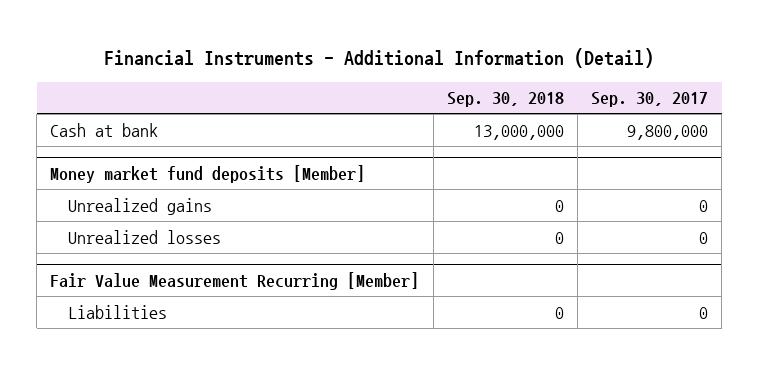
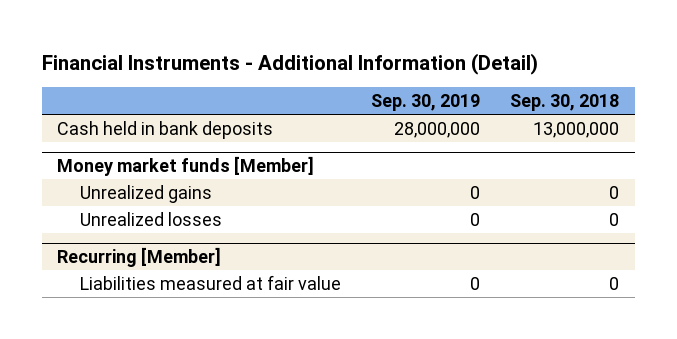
[591,92,709,108] Sep. 30, 2017 -> none
none -> [371,94,481,112] Sep. 30, 2019
[50,122,159,137] Cash at bank -> [57,120,274,139] Cash held in bank deposits
[50,164,366,183] Money market fund deposits [Member] -> [57,156,315,177] Money market funds [Member]
[50,271,420,290] Fair Value Measurement Recurring [Member] -> [57,247,222,268] Recurring [Member]
[67,304,167,319] Liabilities -> [79,274,341,290] Liabilities measured at fair value

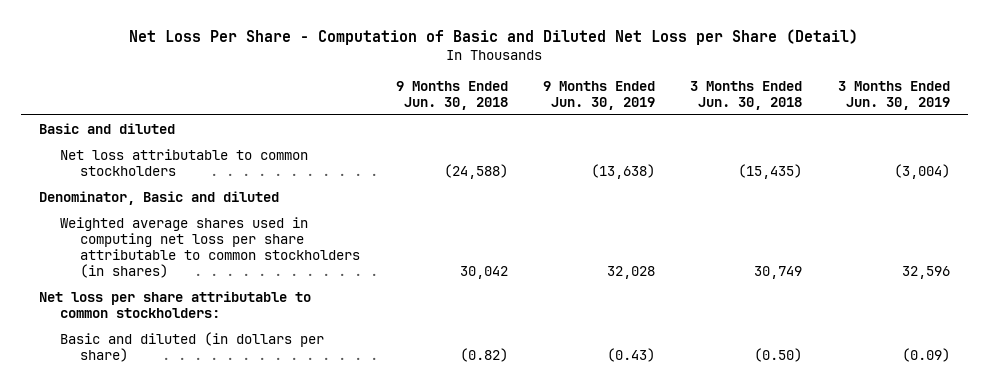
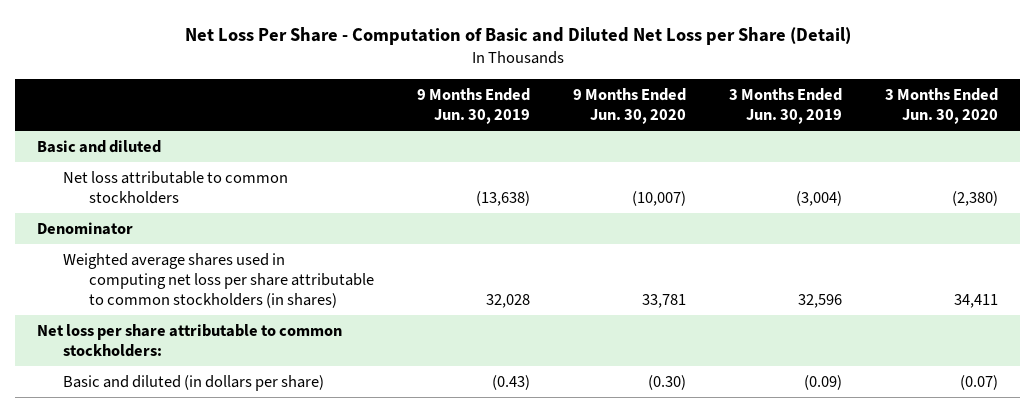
[395,80,508,110] 9 Months Ended Jun. 30, 2018 -> none
[690,80,803,110] 3 Months Ended Jun. 30, 2018 -> none
none -> [573,87,687,124] 9 Months Ended Jun. 30, 2020
none -> [885,87,999,124] 3 Months Ended Jun. 30, 2020
[38,190,279,205] Denominator, Basic and diluted -> [36,221,133,235] Denominator

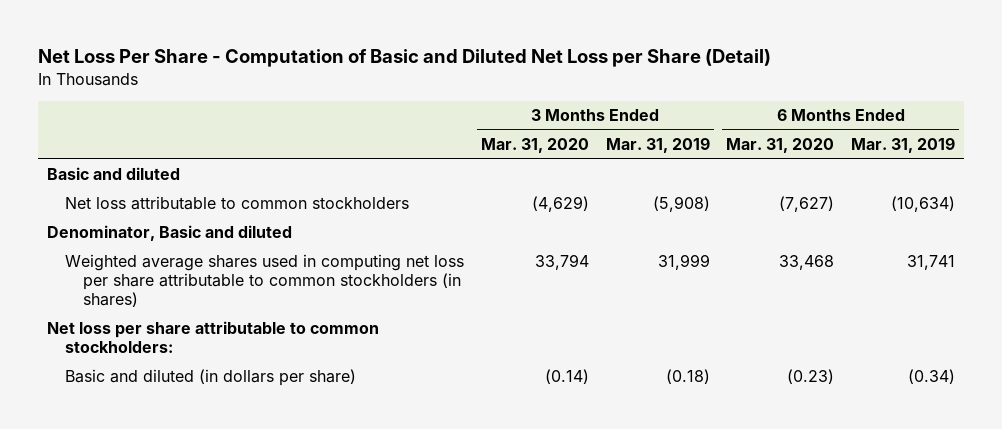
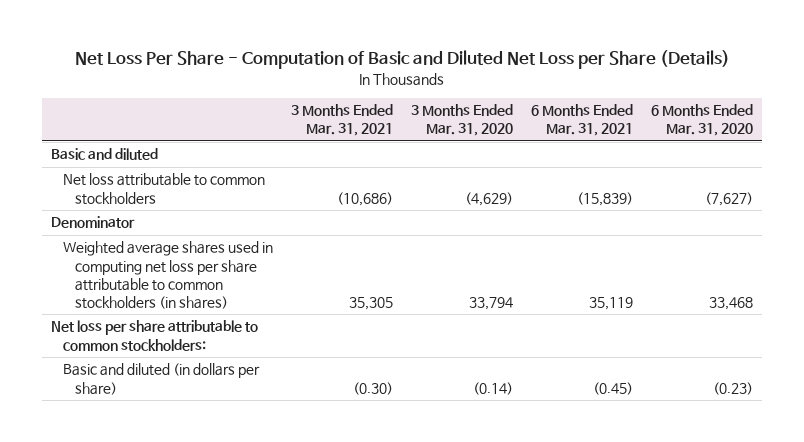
[38,49,772,68] Net Loss Per Share - Computation of Basic and Diluted Net Loss per Share (Detail) -> [75,50,731,70] Net Loss Per Share - Computation of Basic and Diluted Net Loss per Share (Details)
[605,136,710,153] Mar. 31, 2019 -> none
[851,136,956,153] Mar. 31, 2019 -> none
none -> [291,104,394,137] 3 Months Ended Mar. 31, 2021
none -> [530,104,633,137] 6 Months Ended Mar. 31, 2021
[46,225,292,242] Denominator, Basic and diluted -> [51,216,136,229] Denominator

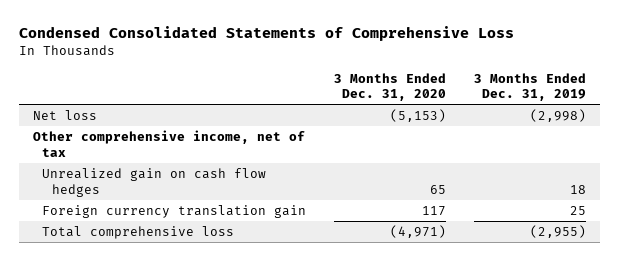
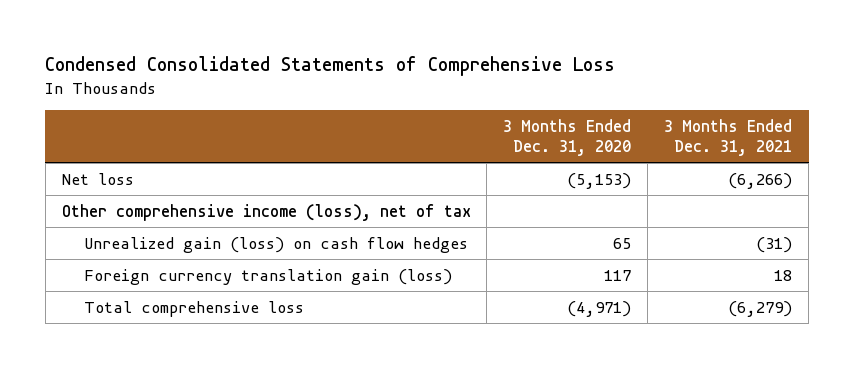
[474,72,587,102] 3 Months Ended Dec. 31, 2019 -> none
none -> [664,119,793,156] 3 Months Ended Dec. 31, 2021
[32,129,305,157] Other comprehensive income, net of tax -> [61,203,471,221] Other comprehensive income (loss), net of tax
[42,167,267,197] Unrealized gain on cash flow hedges -> [83,236,468,253] Unrealized gain (loss) on cash flow hedges
[42,204,307,218] Foreign currency translation gain -> [83,268,452,285] Foreign currency translation gain (loss)

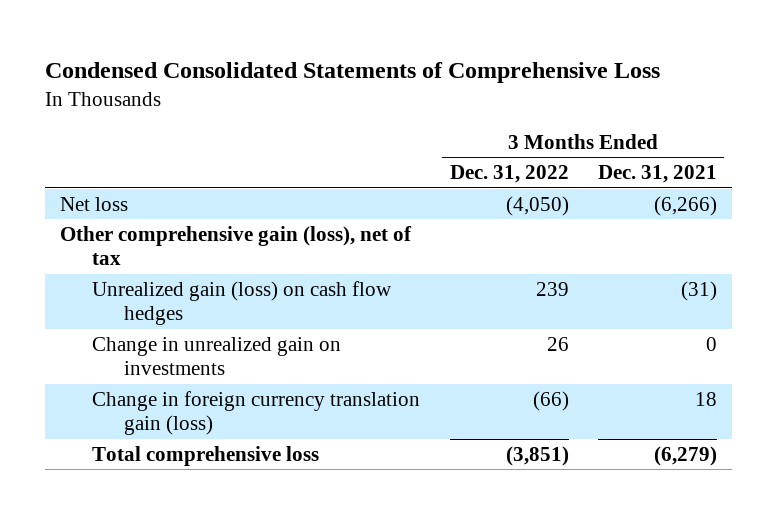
[503,119,632,156] 3 Months Ended Dec. 31, 2020 -> none
none -> [449,165,569,184] Dec. 31, 2022
[61,203,471,221] Other comprehensive income (loss), net of tax -> [59,225,412,266] Other comprehensive gain (loss), net of tax
none -> [92,336,342,376] Change in unrealized gain on investments
[83,268,452,285] Foreign currency translation gain (loss) -> [92,390,421,436] Change in foreign currency translation gain (loss)

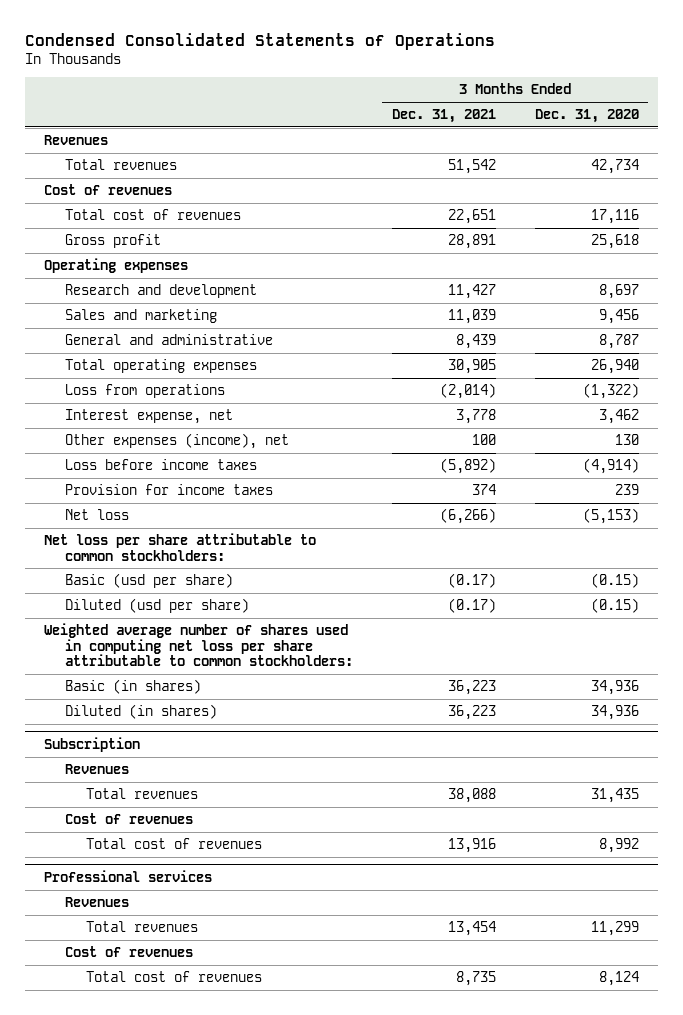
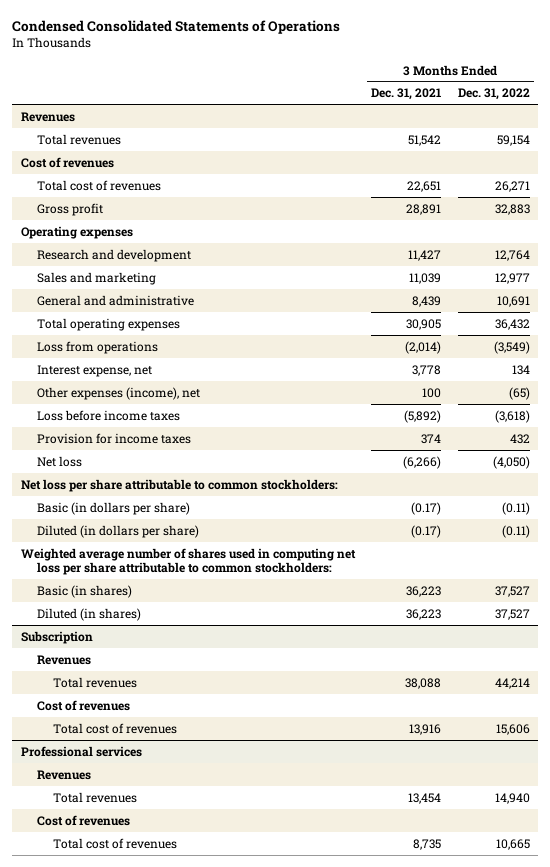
[534,109,639,124] Dec. 31, 2020 -> none
none -> [457,88,530,101] Dec. 31, 2022
[65,573,234,589] Basic (usd per share) -> [36,501,190,515] Basic (in dollars per share)
[65,598,250,614] Diluted (usd per share) -> [36,524,199,538] Diluted (in dollars per share)

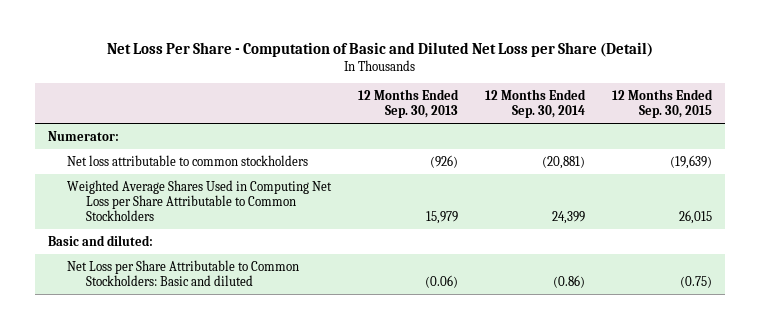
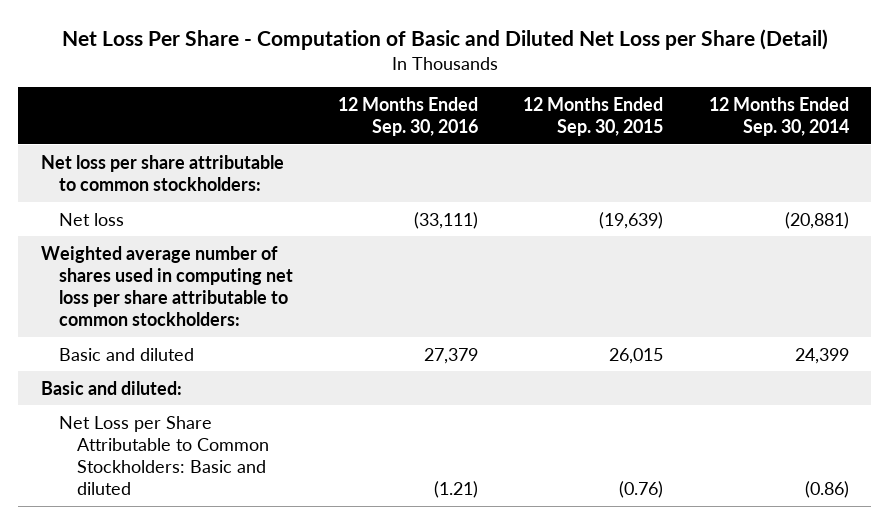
[358,89,460,119] 12 Months Ended Sep. 30, 2013 -> none
none -> [338,96,479,136] 12 Months Ended Sep. 30, 2016
[48,130,120,141] Numerator: -> none
none -> [41,154,285,191] Net loss per share attributable to common stockholders:
[67,154,309,166] Net loss attributable to common stockholders -> [59,212,125,226] Net loss
none -> [41,245,294,327] Weighted average number of shares used in computing net loss per share attributable to common stockholders:
[67,179,333,221] Weighted Average Shares Used in Computing Net Loss per Share Attributable to Common Stockholders -> [59,347,195,361] Basic and diluted
[680,275,713,288] (0.75) -> [619,481,664,499] (0.76)

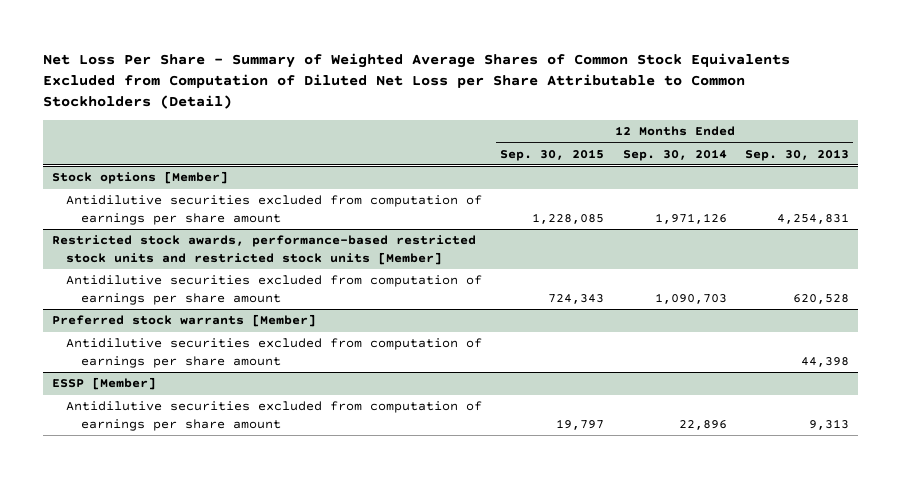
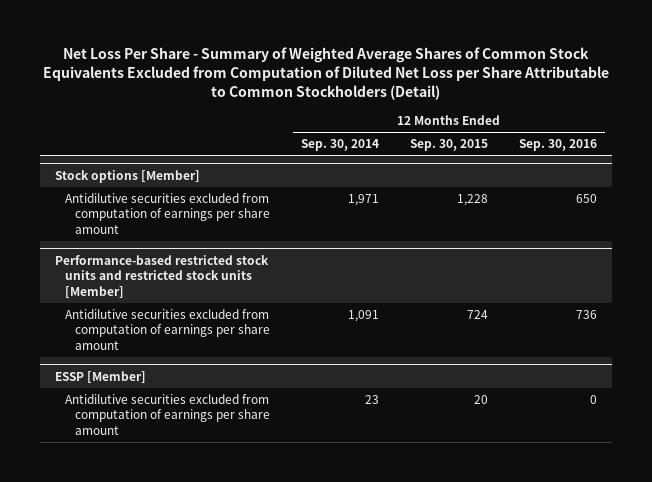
[744,148,849,161] Sep. 30, 2013 -> none
none -> [518,139,597,152] Sep. 30, 2016
[51,314,316,328] Preferred stock warrants [Member] -> none
[66,338,483,368] Antidilutive securities excluded from computation of earnings per share amount -> none
[532,212,605,224] 1,228,085 -> [457,193,489,206] 1,228
[654,212,727,224] 1,971,126 -> [348,193,380,206] 1,971
[51,235,476,265] Restricted stock awards, performance-based restricted stock units and restricted stock units [Member] -> [55,254,270,298] Performance-based restricted stock units and restricted stock units [Member]
[548,293,605,304] 724,343 -> [467,309,489,319] 724
[654,292,727,304] 1,090,703 -> [348,309,380,322] 1,091
[556,418,605,430] 19,797 -> [474,394,489,404] 20
[678,419,727,430] 22,896 -> [365,394,380,404] 23

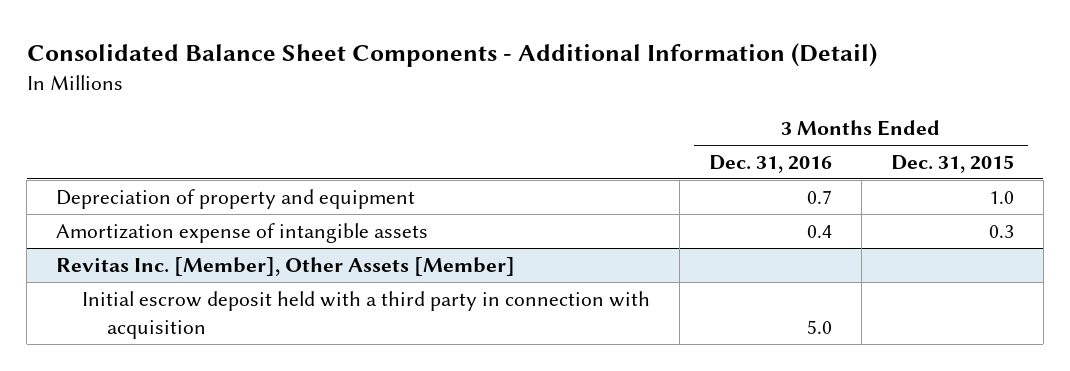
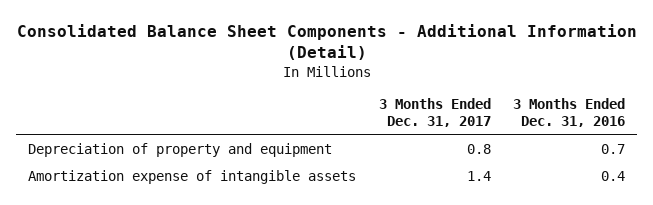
[890,154,1014,173] Dec. 31, 2015 -> none
none -> [378,97,491,127] 3 Months Ended Dec. 31, 2017
[56,256,516,276] Revitas Inc. [Member], Other Assets [Member] -> none
[81,290,650,339] Initial escrow deposit held with a third party in connection with acquisition -> none

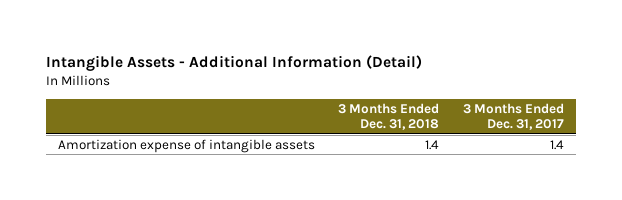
[16,24,637,61] Consolidated Balance Sheet Components - Additional Information (Detail) -> [45,54,422,71] Intangible Assets - Additional Information (Detail)
[513,97,626,127] 3 Months Ended Dec. 31, 2016 -> none
none -> [338,102,440,131] 3 Months Ended Dec. 31, 2018
[27,142,332,157] Depreciation of property and equipment -> none

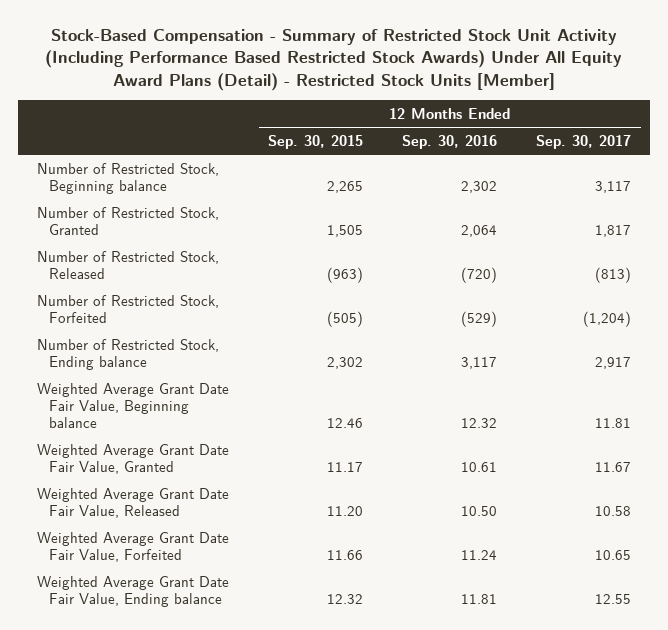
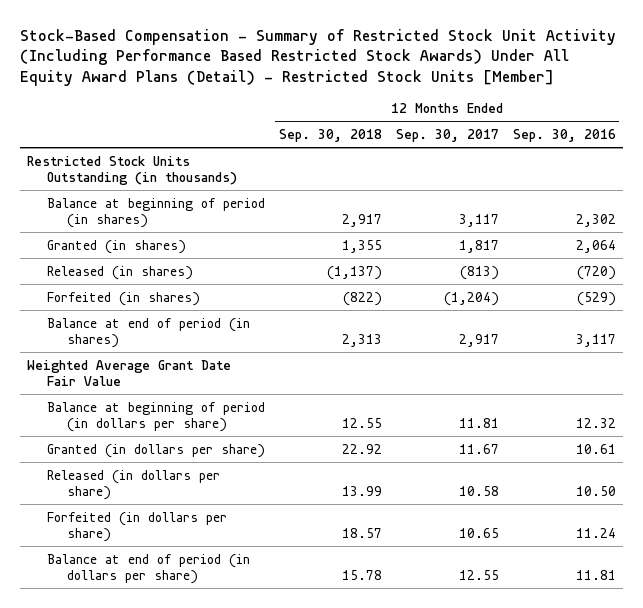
[268,134,364,149] Sep. 30, 2015 -> none
none -> [278,128,382,142] Sep. 30, 2018
none -> [26,155,237,185] Restricted Stock Units Outstanding (in thousands)
[37,162,220,194] Number of Restricted Stock, Beginning balance -> [46,197,265,228] Balance at beginning of period (in shares)
[37,206,220,235] Number of Restricted Stock, Granted -> [46,239,186,254] Granted (in shares)
[37,250,220,279] Number of Restricted Stock, Released -> [46,265,193,280] Released (in shares)
[37,294,220,323] Number of Restricted Stock, Forfeited -> [46,291,200,306] Forfeited (in shares)
[37,338,220,370] Number of Restricted Stock, Ending balance -> [46,317,250,348] Balance at end of period (in shares)
none -> [26,359,231,386] Weighted Average Grant Date Fair Value
[37,382,230,429] Weighted Average Grant Date Fair Value, Beginning balance -> [46,401,265,432] Balance at beginning of period (in dollars per share)
[37,443,230,474] Weighted Average Grant Date Fair Value, Granted -> [46,443,265,458] Granted (in dollars per share)
[37,487,230,518] Weighted Average Grant Date Fair Value, Released -> [46,469,220,500] Released (in dollars per share)
[37,531,230,562] Weighted Average Grant Date Fair Value, Forfeited -> [46,511,227,542] Forfeited (in dollars per share)
[37,575,230,607] Weighted Average Grant Date Fair Value, Ending balance -> [46,553,250,584] Balance at end of period (in dollars per share)

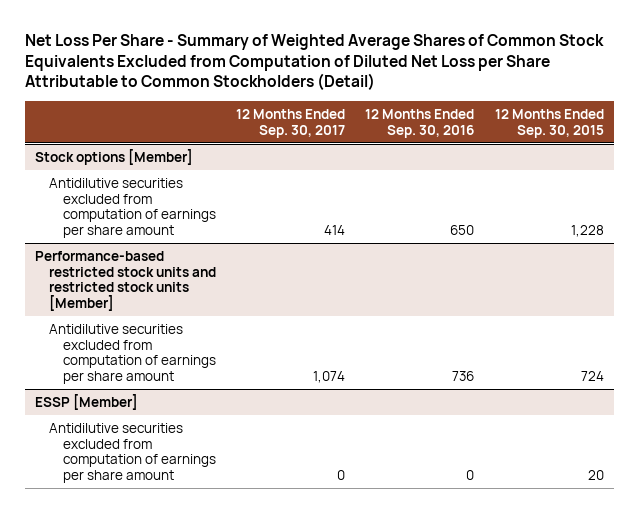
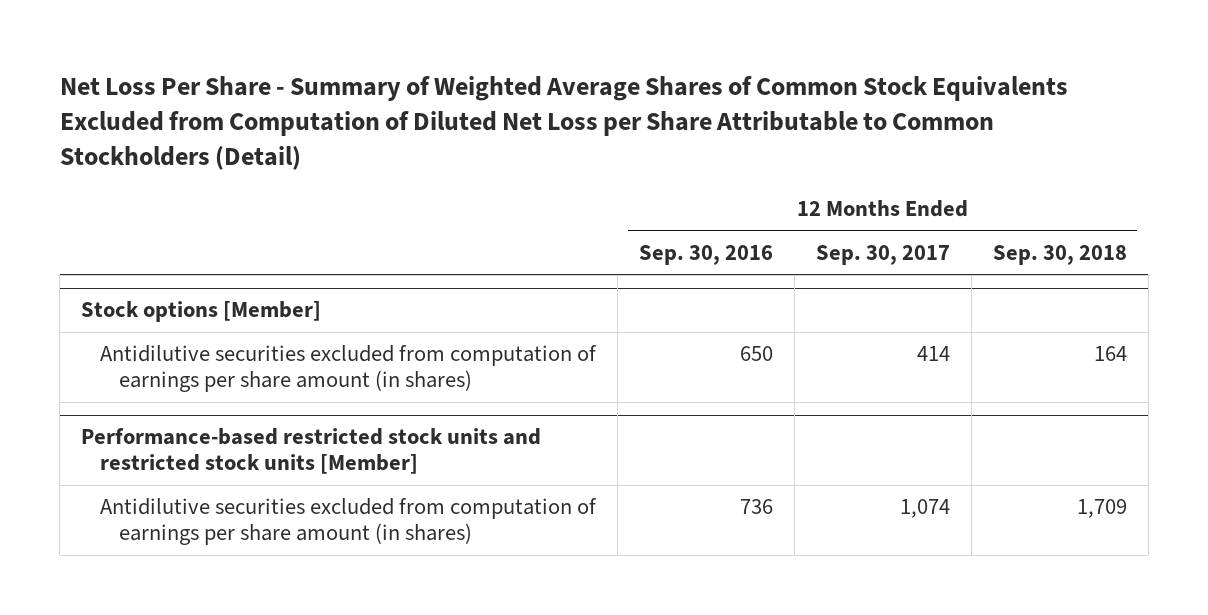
[494,108,604,138] 12 Months Ended Sep. 30, 2015 -> none
none -> [992,244,1127,265] Sep. 30, 2018
[49,177,217,239] Antidilutive securities excluded from computation of earnings per share amount -> [99,345,597,393] Antidilutive securities excluded from computation of earnings per share amount (in shares)
[34,393,138,410] ESSP [Member] -> none
[49,422,217,484] Antidilutive securities excluded from computation of earnings per share amount -> none
[49,323,217,385] Antidilutive securities excluded from computation of earnings per share amount -> [99,498,597,546] Antidilutive securities excluded from computation of earnings per share amount (in shares)

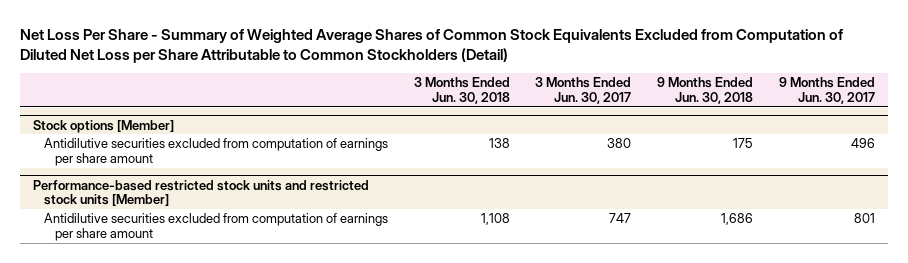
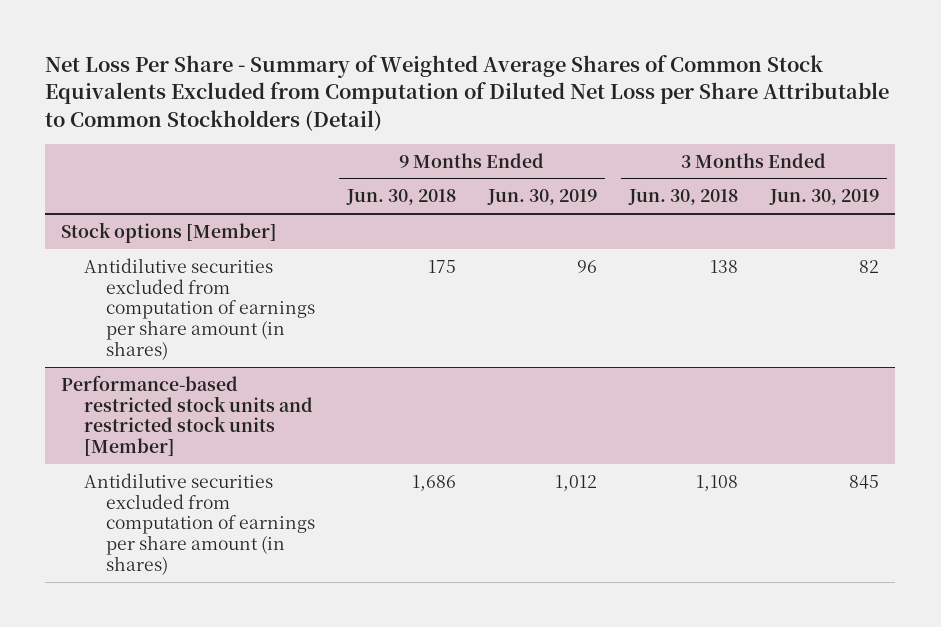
[535,77,632,105] 3 Months Ended Jun. 30, 2017 -> none
[778,77,875,105] 9 Months Ended Jun. 30, 2017 -> none
none -> [487,189,598,206] Jun. 30, 2019
none -> [769,189,880,206] Jun. 30, 2019
[44,138,389,166] Antidilutive securities excluded from computation of earnings per share amount -> [83,257,316,361] Antidilutive securities excluded from computation of earnings per share amount (in shares)
[44,213,389,241] Antidilutive securities excluded from computation of earnings per share amount -> [83,472,316,576] Antidilutive securities excluded from computation of earnings per share amount (in shares)

